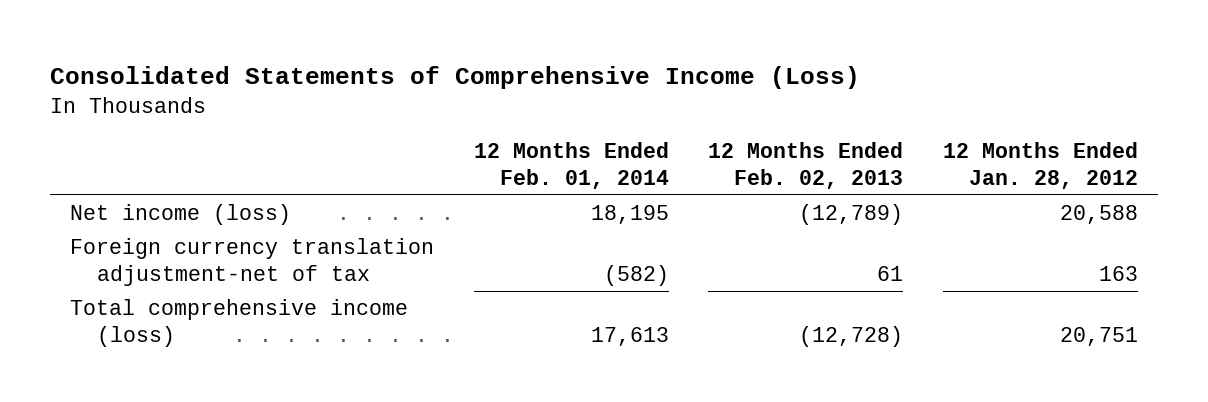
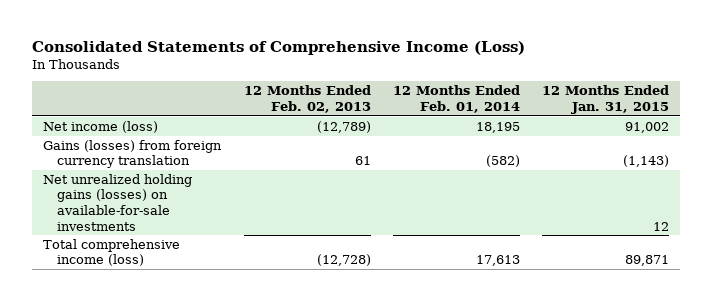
[943,142,1139,190] 12 Months Ended Jan. 28, 2012 -> none
none -> [542,85,670,114] 12 Months Ended Jan. 31, 2015
[70,238,435,286] Foreign currency translation adjustment-net of tax -> [43,139,223,169] Gains (losses) from foreign currency translation
none -> [43,173,193,231] Net unrealized holding gains (losses) on available-for-sale investments

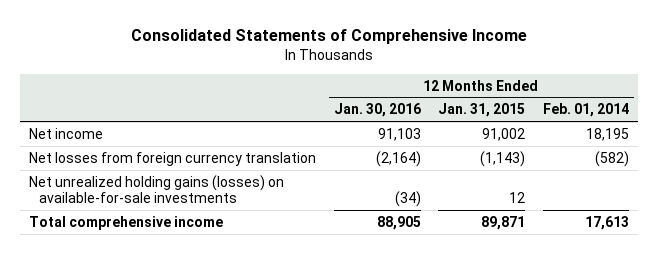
[32,40,526,55] Consolidated Statements of Comprehensive Income (Loss) -> [131,29,528,45] Consolidated Statements of Comprehensive Income
[243,85,371,113] 12 Months Ended Feb. 02, 2013 -> none
none -> [333,103,421,118] Jan. 30, 2016
[43,120,159,133] Net income (loss) -> [28,127,103,139] Net income
[43,139,223,169] Gains (losses) from foreign currency translation -> [28,151,316,166] Net losses from foreign currency translation
[43,238,181,267] Total comprehensive income (loss) -> [28,215,223,230] Total comprehensive income

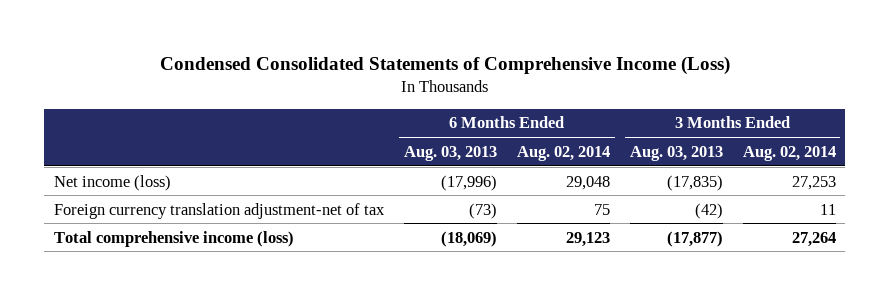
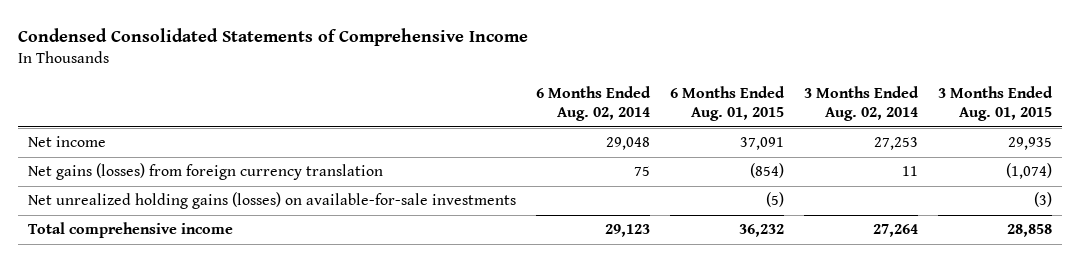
[159,55,730,75] Condensed Consolidated Statements of Comprehensive Income (Loss) -> [18,28,529,47] Condensed Consolidated Statements of Comprehensive Income
[403,145,497,161] Aug. 03, 2013 -> none
[629,145,723,161] Aug. 03, 2013 -> none
none -> [670,86,786,122] 6 Months Ended Aug. 01, 2015
none -> [937,86,1053,122] 3 Months Ended Aug. 01, 2015
[54,174,172,191] Net income (loss) -> [28,136,107,148] Net income
[54,202,386,219] Foreign currency translation adjustment-net of tax -> [28,163,384,181] Net gains (losses) from foreign currency translation
none -> [28,192,517,210] Net unrealized holding gains (losses) on available-for-sale investments
[54,230,295,247] Total comprehensive income (loss) -> [28,222,234,239] Total comprehensive income

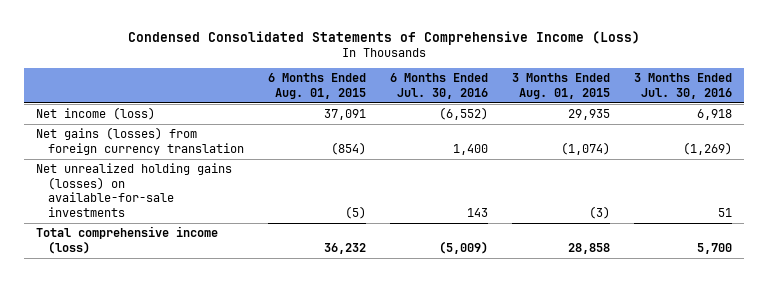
[18,28,529,47] Condensed Consolidated Statements of Comprehensive Income -> [127,30,640,45] Condensed Consolidated Statements of Comprehensive Income (Loss)
[536,86,652,122] 6 Months Ended Aug. 02, 2014 -> none
[803,86,919,122] 3 Months Ended Aug. 02, 2014 -> none
none -> [390,73,489,100] 6 Months Ended Jul. 30, 2016
none -> [634,73,733,100] 3 Months Ended Jul. 30, 2016
[28,136,107,148] Net income -> [35,107,155,121] Net income (loss)
[28,222,234,239] Total comprehensive income -> [35,226,218,254] Total comprehensive income (loss)

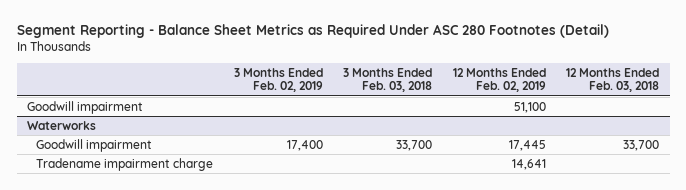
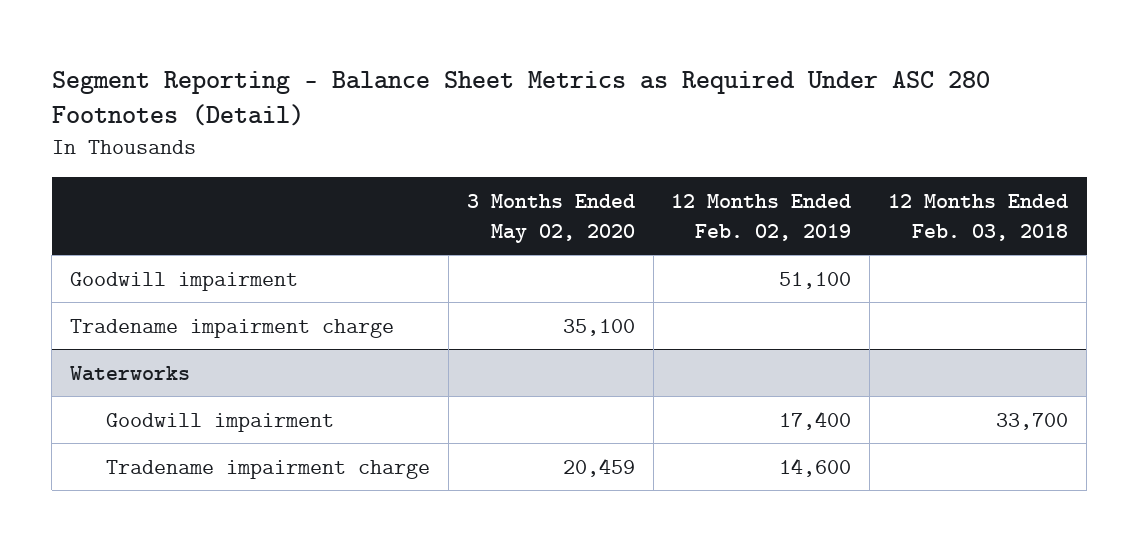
[233,67,323,93] 3 Months Ended Feb. 02, 2019 -> none
[343,67,433,93] 3 Months Ended Feb. 03, 2018 -> none
none -> [466,194,635,243] 3 Months Ended May 02, 2020
none -> [70,318,395,338] Tradename impairment charge
[508,139,546,151] 17,445 -> [779,410,852,430] 17,400
[511,158,546,170] 14,641 -> [779,457,852,477] 14,600

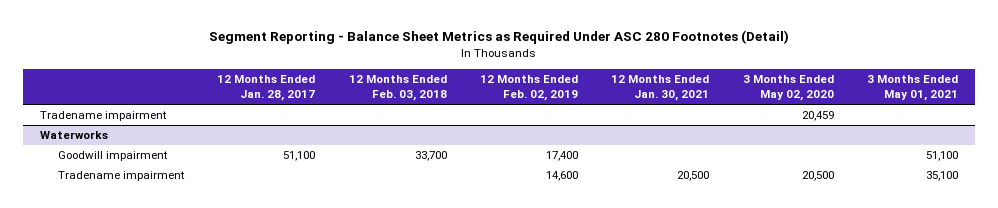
none -> [217,75,316,102] 12 Months Ended Jan. 28, 2017
none -> [611,75,710,102] 12 Months Ended Jan. 30, 2021
none -> [867,75,959,102] 3 Months Ended May 01, 2021
[70,271,299,291] Goodwill impairment -> none
[70,318,395,338] Tradename impairment charge -> [39,111,167,122] Tradename impairment
[562,318,635,336] 35,100 -> [801,111,834,122] 20,459
[105,459,430,479] Tradename impairment charge -> [57,171,185,182] Tradename impairment
[562,457,635,477] 20,459 -> [801,171,834,182] 20,500

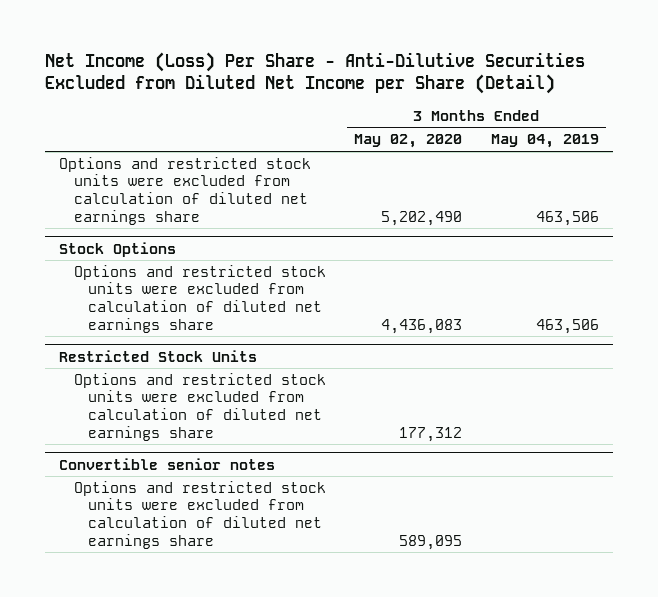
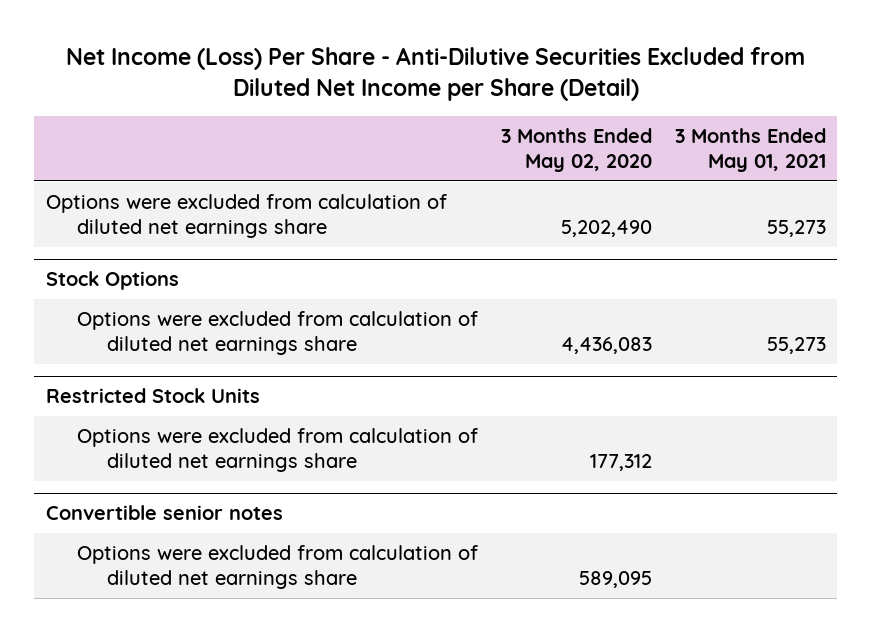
[490,134,599,149] May 04, 2019 -> none
none -> [674,128,826,172] 3 Months Ended May 01, 2021
[59,156,312,225] Options and restricted stock units were excluded from calculation of diluted net earnings share -> [45,194,447,238] Options were excluded from calculation of diluted net earnings share
[73,264,326,333] Options and restricted stock units were excluded from calculation of diluted net earnings share -> [76,311,478,355] Options were excluded from calculation of diluted net earnings share
[73,372,326,441] Options and restricted stock units were excluded from calculation of diluted net earnings share -> [76,428,478,472] Options were excluded from calculation of diluted net earnings share
[73,480,326,549] Options and restricted stock units were excluded from calculation of diluted net earnings share -> [76,545,478,589] Options were excluded from calculation of diluted net earnings share

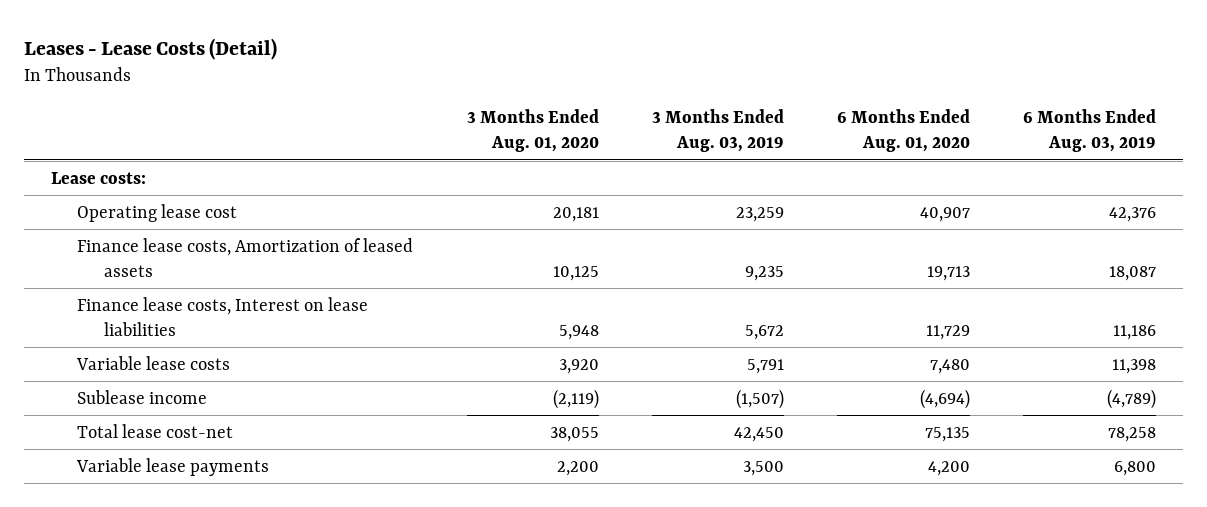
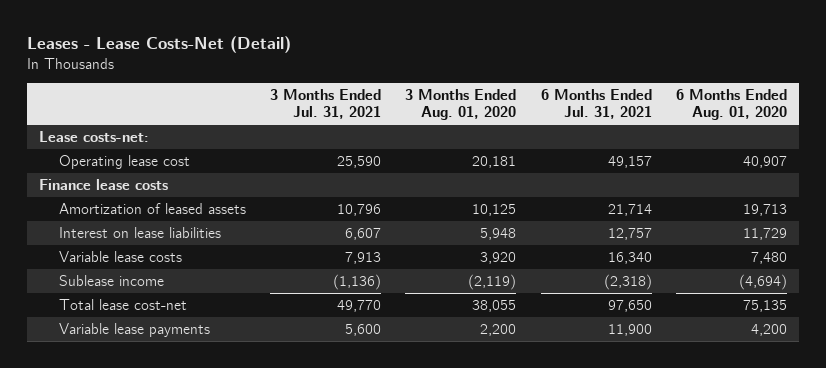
[24,37,278,60] Leases - Lease Costs (Detail) -> [27,36,292,54] Leases - Lease Costs-Net (Detail)
[651,109,784,153] 3 Months Ended Aug. 03, 2019 -> none
[1023,109,1157,153] 6 Months Ended Aug. 03, 2019 -> none
none -> [270,89,382,120] 3 Months Ended Jul. 31, 2021
none -> [540,89,652,120] 6 Months Ended Jul. 31, 2021
[51,171,147,184] Lease costs: -> [39,131,150,143] Lease costs-net:
none -> [39,179,169,191] Finance lease costs
[77,237,414,277] Finance lease costs, Amortization of leased assets -> [58,203,246,215] Amortization of leased assets
[77,296,369,336] Finance lease costs, Interest on lease liabilities -> [58,227,221,239] Interest on lease liabilities

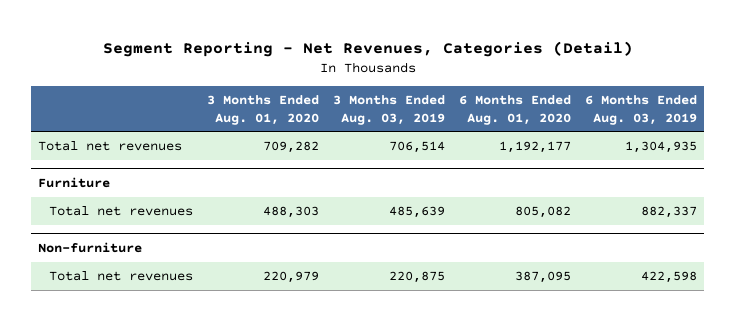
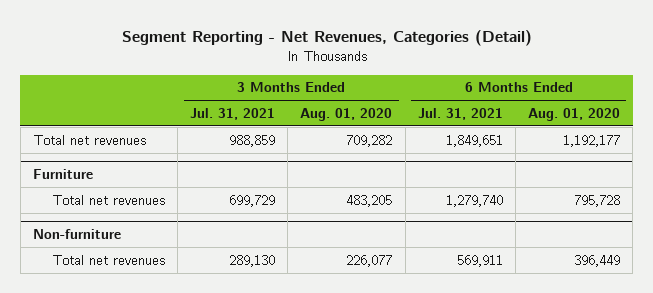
[332,94,445,125] 3 Months Ended Aug. 03, 2019 -> none
[585,94,698,125] 6 Months Ended Aug. 03, 2019 -> none
none -> [190,107,276,120] Jul. 31, 2021
none -> [417,107,503,120] Jul. 31, 2021
[262,205,319,218] 488,303 -> [346,194,393,207] 483,205
[515,205,572,218] 805,082 -> [574,194,621,207] 795,728
[262,270,319,283] 220,979 -> [346,254,393,267] 226,077
[515,270,572,283] 387,095 -> [574,254,621,267] 396,449

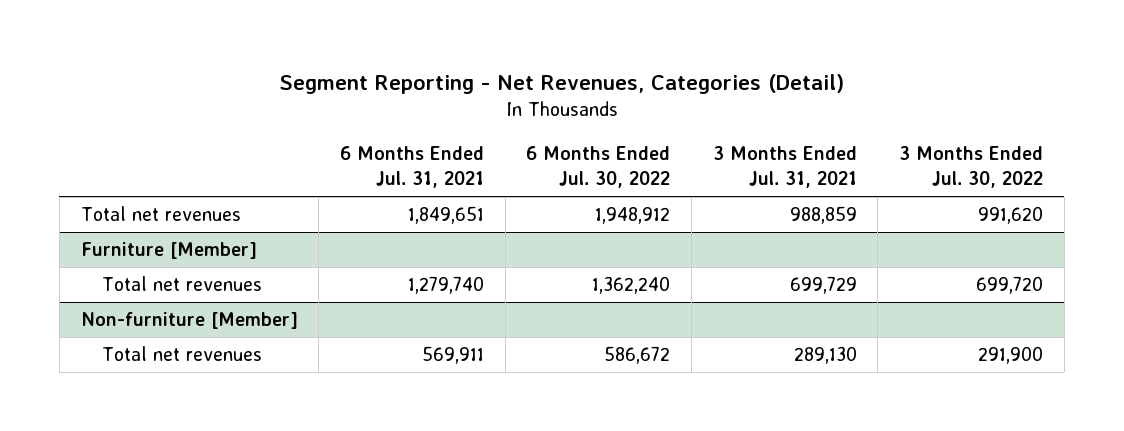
[300,107,393,121] Aug. 01, 2020 -> none
[528,107,621,121] Aug. 01, 2020 -> none
none -> [526,146,671,189] 6 Months Ended Jul. 30, 2022
none -> [899,146,1044,189] 3 Months Ended Jul. 30, 2022
[33,169,94,180] Furniture -> [80,242,257,260] Furniture [Member]
[33,229,122,240] Non-furniture -> [80,312,298,330] Non-furniture [Member]

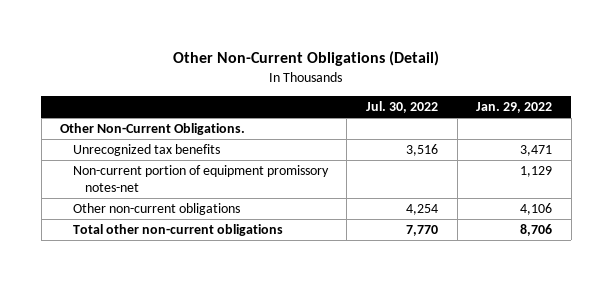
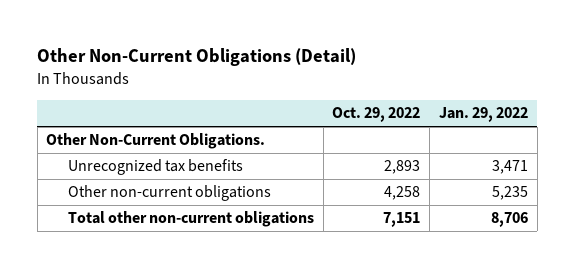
[366,100,439,113] Jul. 30, 2022 -> none
none -> [332,107,421,123] Oct. 29, 2022
[72,165,329,193] Non-current portion of equipment promissory notes-net -> none
[520,203,553,216] 4,106 -> [492,186,529,201] 5,235

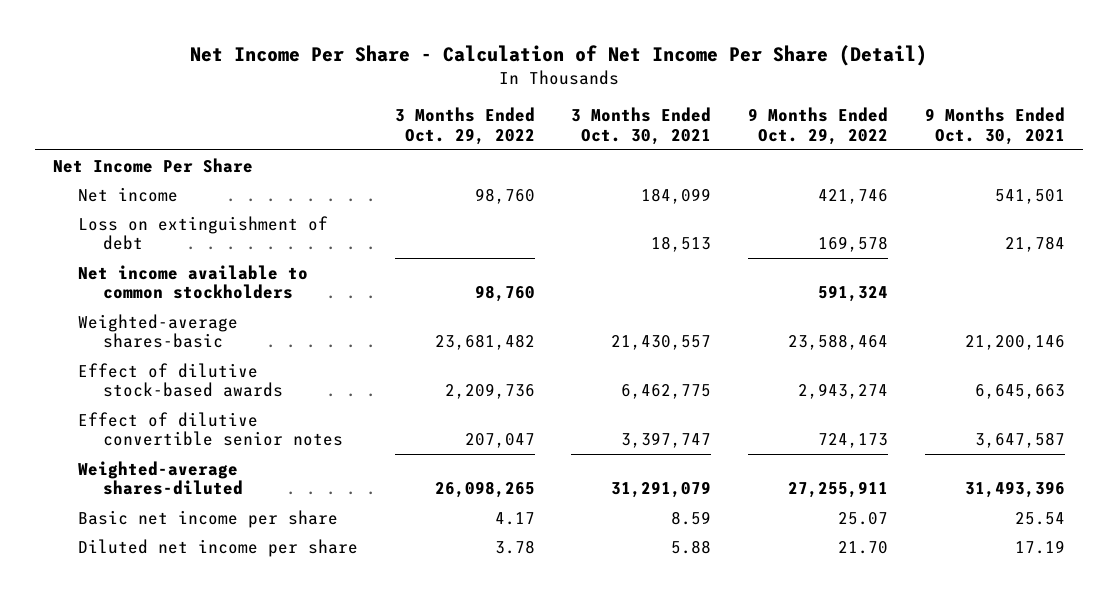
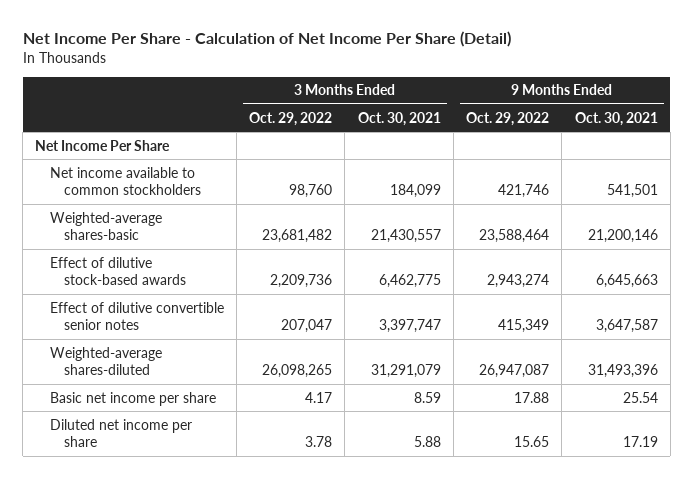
[77,215,328,251] Loss on extinguishment of debt -> none
[77,264,308,300] Net income available to common stockholders -> none
[77,186,178,202] Net income -> [49,166,202,196] Net income available to common stockholders
[818,433,889,449] 724,173 -> [498,319,550,334] 415,349
[788,481,889,499] 27,255,911 -> [479,364,550,379] 26,947,087
[838,511,889,525] 25.07 -> [514,391,550,403] 17.88
[838,540,889,554] 21.70 -> [514,436,550,448] 15.65

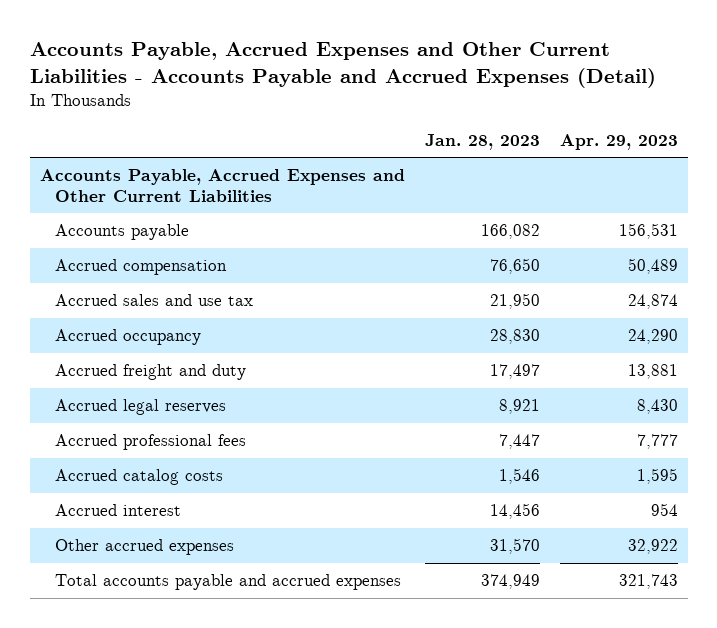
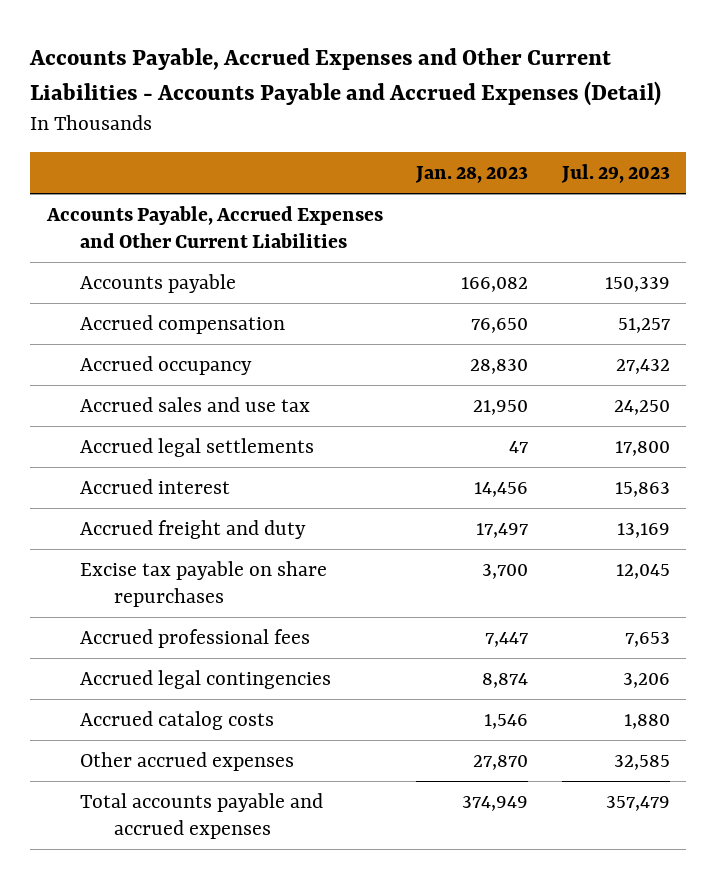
[559,133,678,150] Apr. 29, 2023 -> none
none -> [560,163,670,183] Jul. 29, 2023
[55,294,254,307] Accrued sales and use tax -> [80,396,311,412] Accrued sales and use tax
none -> [80,437,315,457] Accrued legal settlements
[55,504,182,517] Accrued interest -> [80,478,231,494] Accrued interest
[55,399,227,416] Accrued legal reserves -> none
none -> [80,560,328,607] Excise tax payable on share repurchases
none -> [80,669,332,689] Accrued legal contingencies
[489,538,540,555] 31,570 -> [473,754,529,770] 27,870

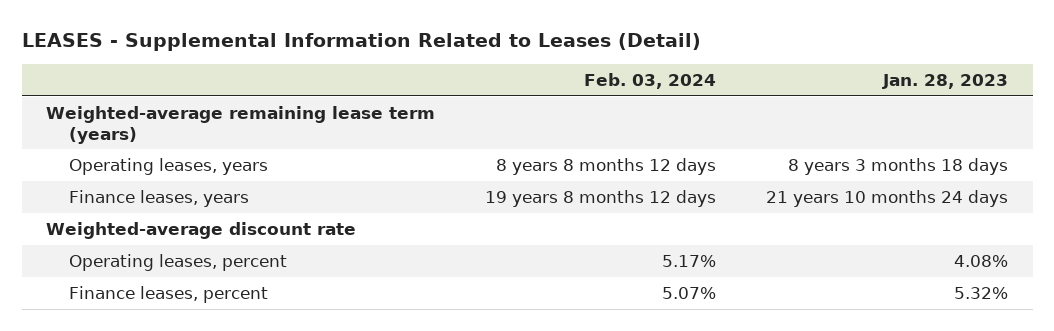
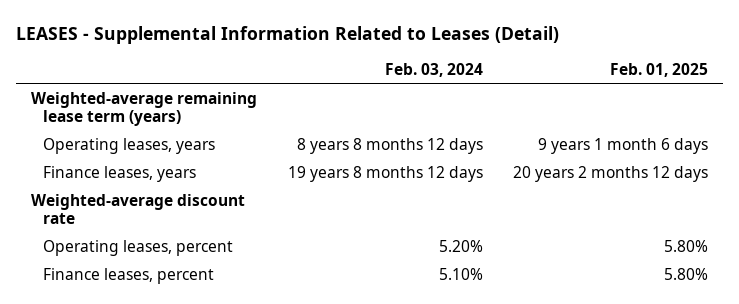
[882,74,1009,90] Jan. 28, 2023 -> none
none -> [610,62,709,77] Feb. 01, 2025
[662,254,717,267] 5.17% -> [438,239,483,252] 5.20%
[662,286,717,299] 5.07% -> [438,267,483,280] 5.10%

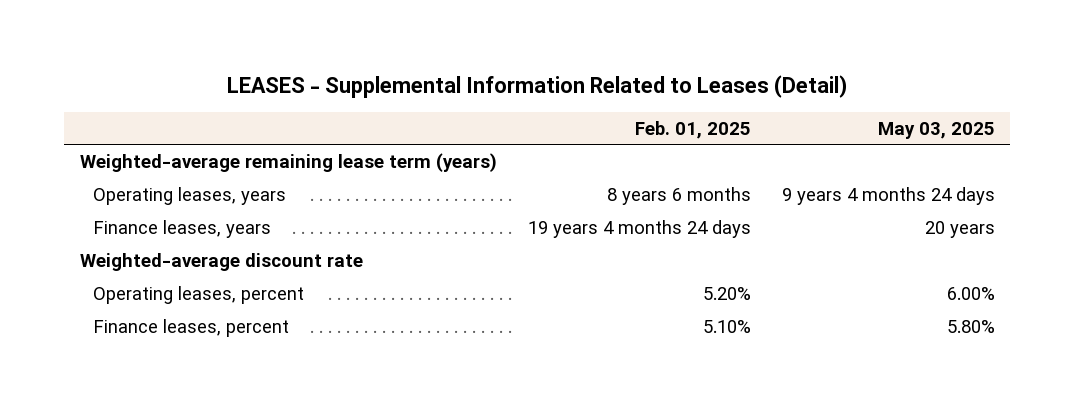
[384,62,483,77] Feb. 03, 2024 -> none
none -> [877,121,995,139] May 03, 2025
[538,137,709,154] 9 years 1 month 6 days -> [606,186,751,205] 8 years 6 months
[513,165,709,182] 20 years 2 months 12 days -> [527,219,751,238] 19 years 4 months 24 days
[664,239,709,252] 5.80% -> [702,286,751,300] 5.20%
[664,267,709,280] 5.80% -> [702,319,751,333] 5.10%

